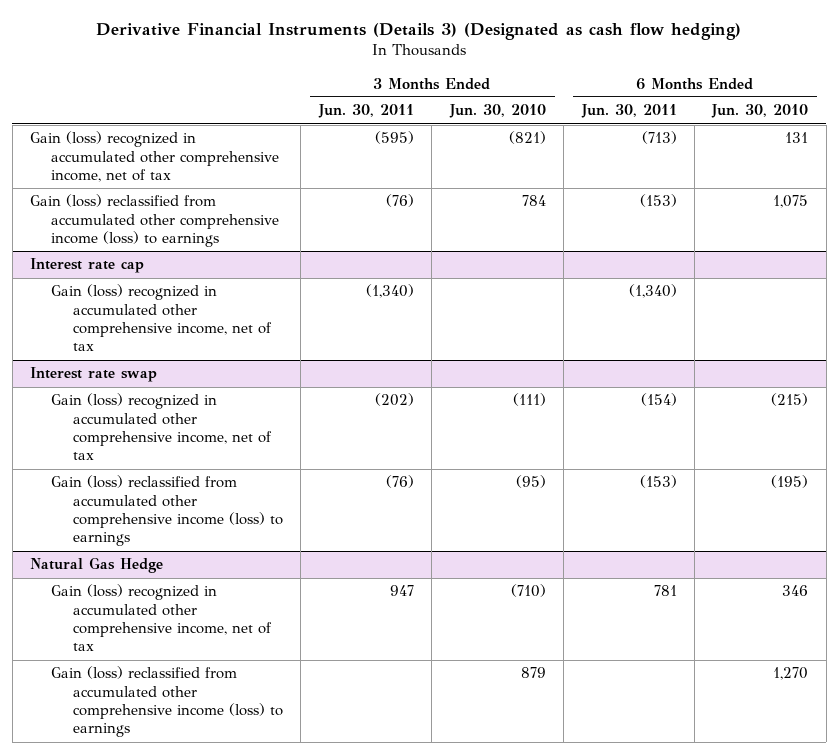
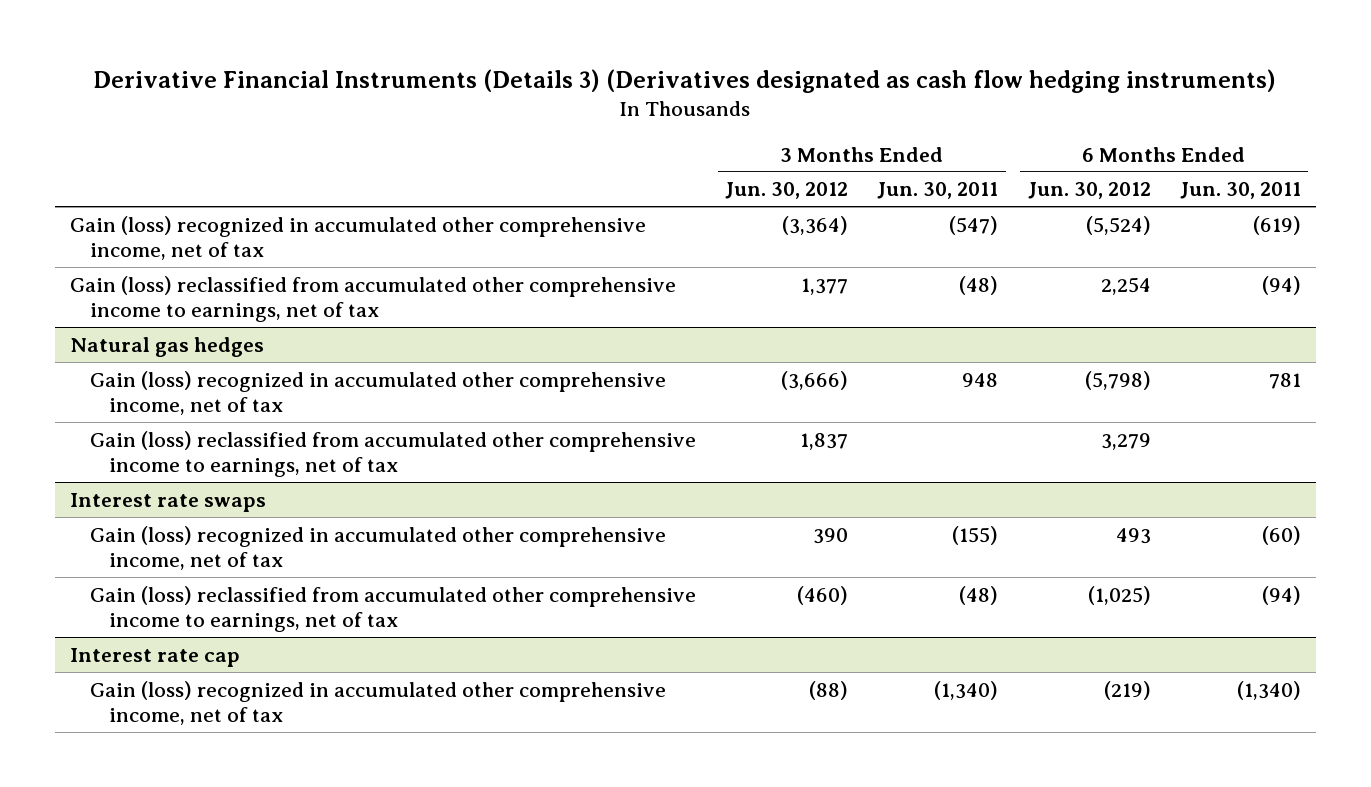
[96,23,742,41] Derivative Financial Instruments (Details 3) (Designated as cash flow hedging) -> [93,68,1277,93] Derivative Financial Instruments (Details 3) (Derivatives designated as cash flow hedging instruments)
[448,104,546,119] Jun. 30, 2010 -> none
[711,104,809,119] Jun. 30, 2010 -> none
none -> [724,182,848,200] Jun. 30, 2012
none -> [1027,182,1151,200] Jun. 30, 2012
[374,131,414,145] (595) -> [949,215,999,235] (547)
[641,131,677,145] (713) -> [1252,215,1301,235] (619)
[30,194,280,248] Gain (loss) reclassified from accumulated other comprehensive income (loss) to earnings -> [70,275,677,323] Gain (loss) reclassified from accumulated other comprehensive income to earnings, net of tax
[385,194,414,208] (76) -> [959,275,999,295] (48)
[639,194,677,208] (153) -> [1261,275,1301,295] (94)
none -> [70,336,265,357] Natural gas hedges
none -> [89,370,666,416] Gain (loss) recognized in accumulated other comprehensive income, net of tax
none -> [89,430,696,478] Gain (loss) reclassified from accumulated other comprehensive income to earnings, net of tax
none -> [70,492,267,512] Interest rate swaps
none -> [89,525,666,571] Gain (loss) recognized in accumulated other comprehensive income, net of tax
none -> [89,585,696,633] Gain (loss) reclassified from accumulated other comprehensive income to earnings, net of tax
[30,367,158,383] Interest rate swap -> none
[51,393,272,461] Gain (loss) recognized in accumulated other comprehensive income, net of tax -> none
[51,475,283,547] Gain (loss) reclassified from accumulated other comprehensive income (loss) to earnings -> none
[30,557,164,574] Natural Gas Hedge -> none
[51,584,272,652] Gain (loss) recognized in accumulated other comprehensive income, net of tax -> none
[51,666,283,738] Gain (loss) reclassified from accumulated other comprehensive income (loss) to earnings -> none

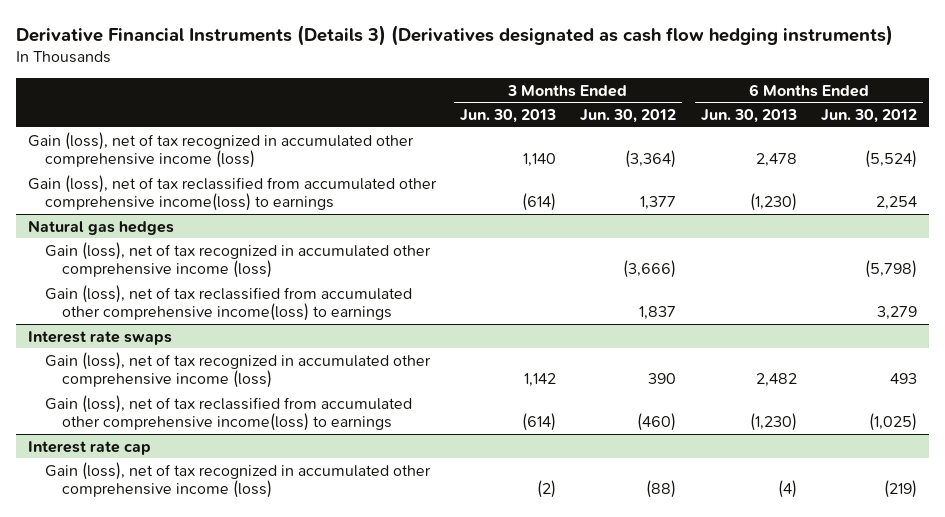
[877,182,999,200] Jun. 30, 2011 -> none
[1179,182,1301,200] Jun. 30, 2011 -> none
none -> [460,109,557,124] Jun. 30, 2013
none -> [700,109,797,124] Jun. 30, 2013
[70,215,647,261] Gain (loss) recognized in accumulated other comprehensive income, net of tax -> [28,131,415,169] Gain (loss), net of tax recognized in accumulated other comprehensive income (loss)
[70,275,677,323] Gain (loss) reclassified from accumulated other comprehensive income to earnings, net of tax -> [28,174,438,212] Gain (loss), net of tax reclassified from accumulated other comprehensive income(loss) to earnings
[89,370,666,416] Gain (loss) recognized in accumulated other comprehensive income, net of tax -> [44,241,431,279] Gain (loss), net of tax recognized in accumulated other comprehensive income (loss)
[89,430,696,478] Gain (loss) reclassified from accumulated other comprehensive income to earnings, net of tax -> [44,284,412,322] Gain (loss), net of tax reclassified from accumulated other comprehensive income(loss) to earnings
[89,525,666,571] Gain (loss) recognized in accumulated other comprehensive income, net of tax -> [44,351,431,389] Gain (loss), net of tax recognized in accumulated other comprehensive income (loss)
[89,585,696,633] Gain (loss) reclassified from accumulated other comprehensive income to earnings, net of tax -> [44,394,412,432] Gain (loss), net of tax reclassified from accumulated other comprehensive income(loss) to earnings
[89,680,666,726] Gain (loss) recognized in accumulated other comprehensive income, net of tax -> [44,461,431,499] Gain (loss), net of tax recognized in accumulated other comprehensive income (loss)

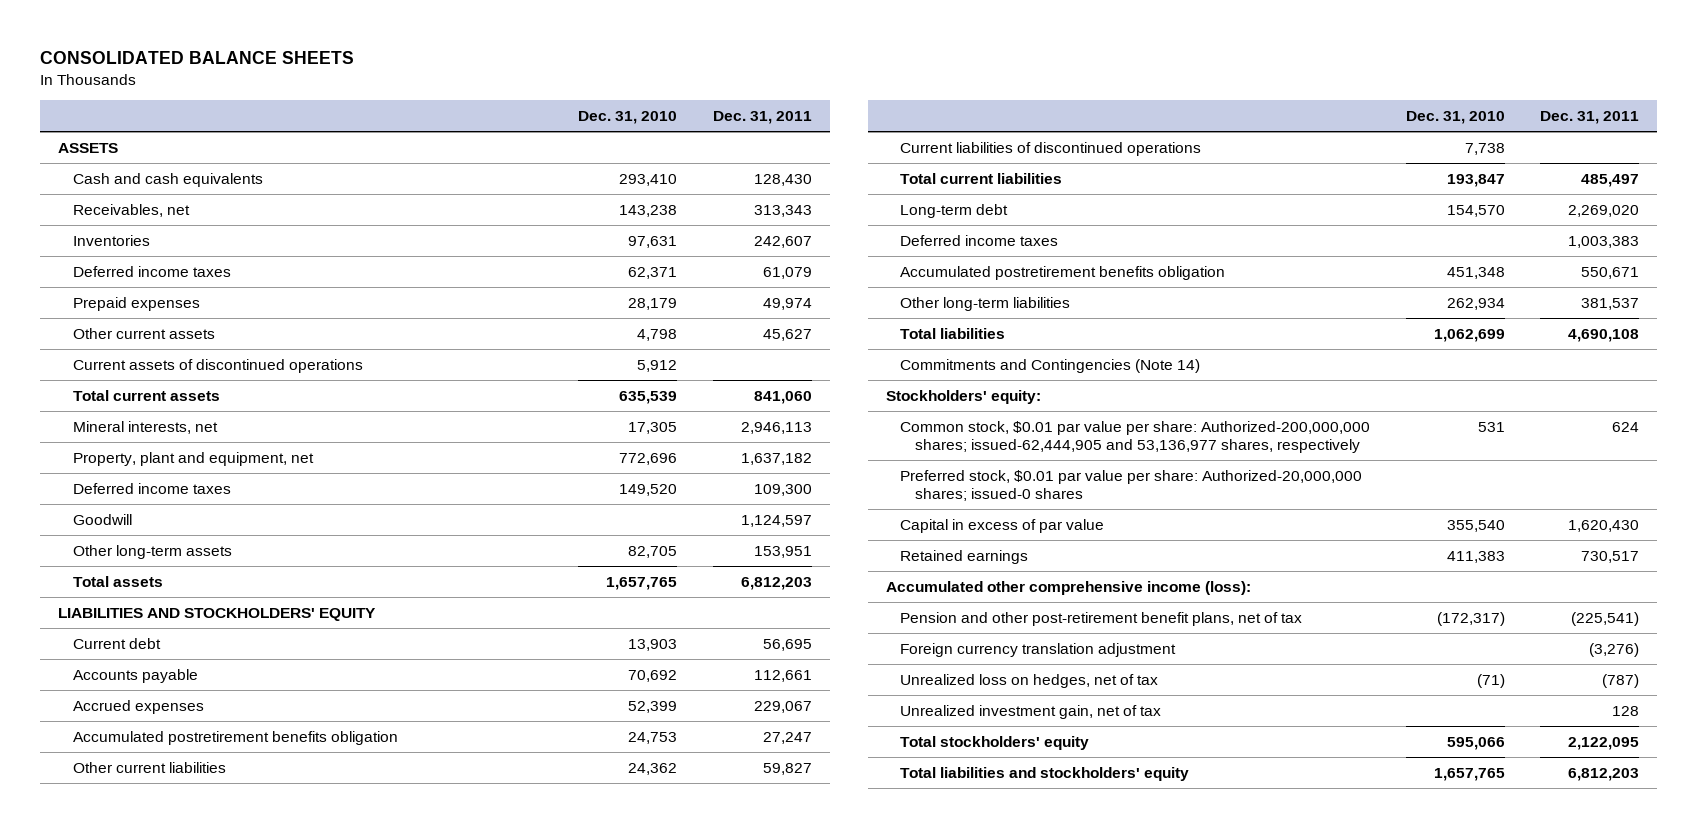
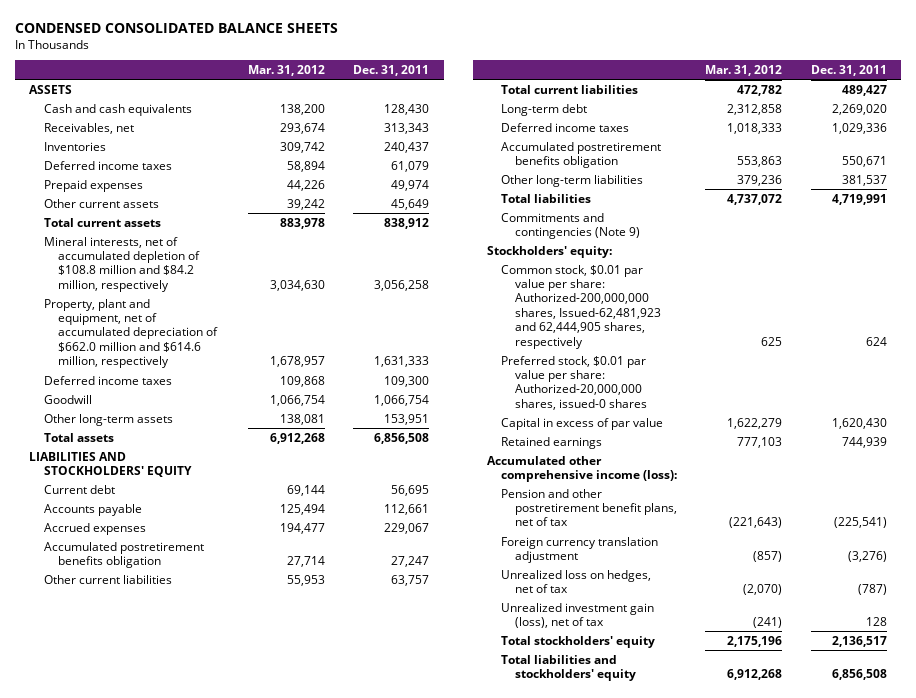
[40,51,355,65] CONSOLIDATED BALANCE SHEETS -> [15,23,339,34] CONDENSED CONSOLIDATED BALANCE SHEETS
[578,111,678,125] Dec. 31, 2010 -> none
none -> [248,64,326,76] Mar. 31, 2012
[753,235,812,248] 242,607 -> [384,141,430,153] 240,437
[72,358,363,373] Current assets of discontinued operations -> none
[762,328,812,341] 45,627 -> [391,198,430,210] 45,649
[753,390,812,404] 841,060 -> [384,217,430,229] 838,912
[72,420,218,434] Mineral interests, net -> [43,236,200,292] Mineral interests, net of accumulated depletion of $108.8 million and $84.2 million, respectively
[740,421,812,434] 2,946,113 -> [374,279,430,291] 3,056,258
[72,451,314,466] Property, plant and equipment, net -> [43,298,218,369] Property, plant and equipment, net of accumulated depreciation of $662.0 million and $614.6 million, respectively
[740,452,812,465] 1,637,182 -> [374,356,430,368] 1,631,333
[740,514,812,527] 1,124,597 -> [374,394,430,406] 1,066,754
[740,576,812,590] 6,812,203 -> [374,432,430,444] 6,856,508
[900,141,1202,156] Current liabilities of discontinued operations -> none
[762,762,812,775] 59,827 -> [391,574,430,586] 63,757
[1581,173,1640,187] 485,497 -> [841,84,887,96] 489,427
[1568,235,1640,248] 1,003,383 -> [831,122,887,134] 1,029,336
[1568,328,1640,342] 4,690,108 -> [831,193,887,205] 4,719,991
[900,358,1201,373] Commitments and Contingencies (Note 14) -> [500,212,640,240] Commitments and contingencies (Note 9)
[900,420,1371,454] Common stock, $0.01 par value per share: Authorized-200,000,000 shares; issued-62,444,905 and 53,136,977 shares, respectively -> [500,264,661,349] Common stock, $0.01 par value per share: Authorized-200,000,000 shares, Issued-62,481,923 and 62,444,905 shares, respectively
[900,469,1363,502] Preferred stock, $0.01 par value per share: Authorized-20,000,000 shares; issued-0 shares -> [500,355,647,410] Preferred stock, $0.01 par value per share: Authorized-20,000,000 shares, issued-0 shares
[1581,550,1640,563] 730,517 -> [841,436,887,448] 744,939
[900,611,1303,626] Pension and other post-retirement benefit plans, net of tax -> [500,488,677,527] Pension and other postretirement benefit plans, net of tax
[900,704,1162,719] Unrealized investment gain, net of tax -> [500,602,654,629] Unrealized investment gain (loss), net of tax
[1568,736,1640,750] 2,122,095 -> [831,635,887,647] 2,136,517
[1568,767,1640,781] 6,812,203 -> [831,669,887,681] 6,856,508

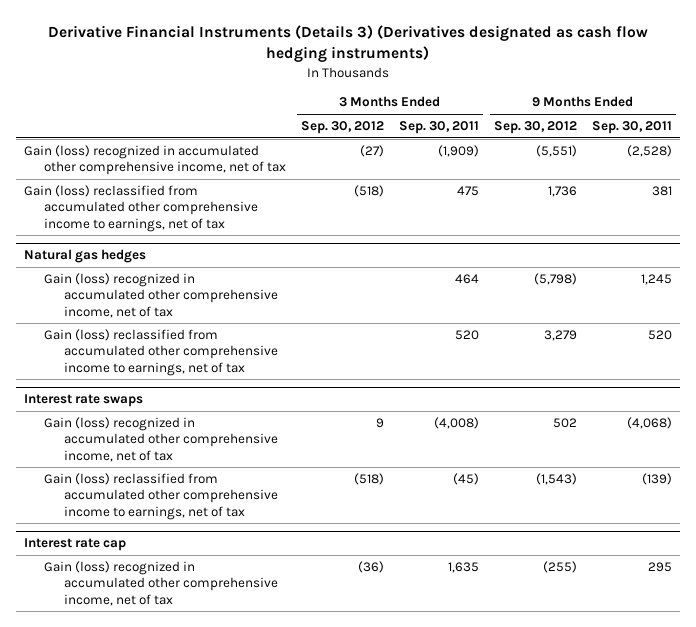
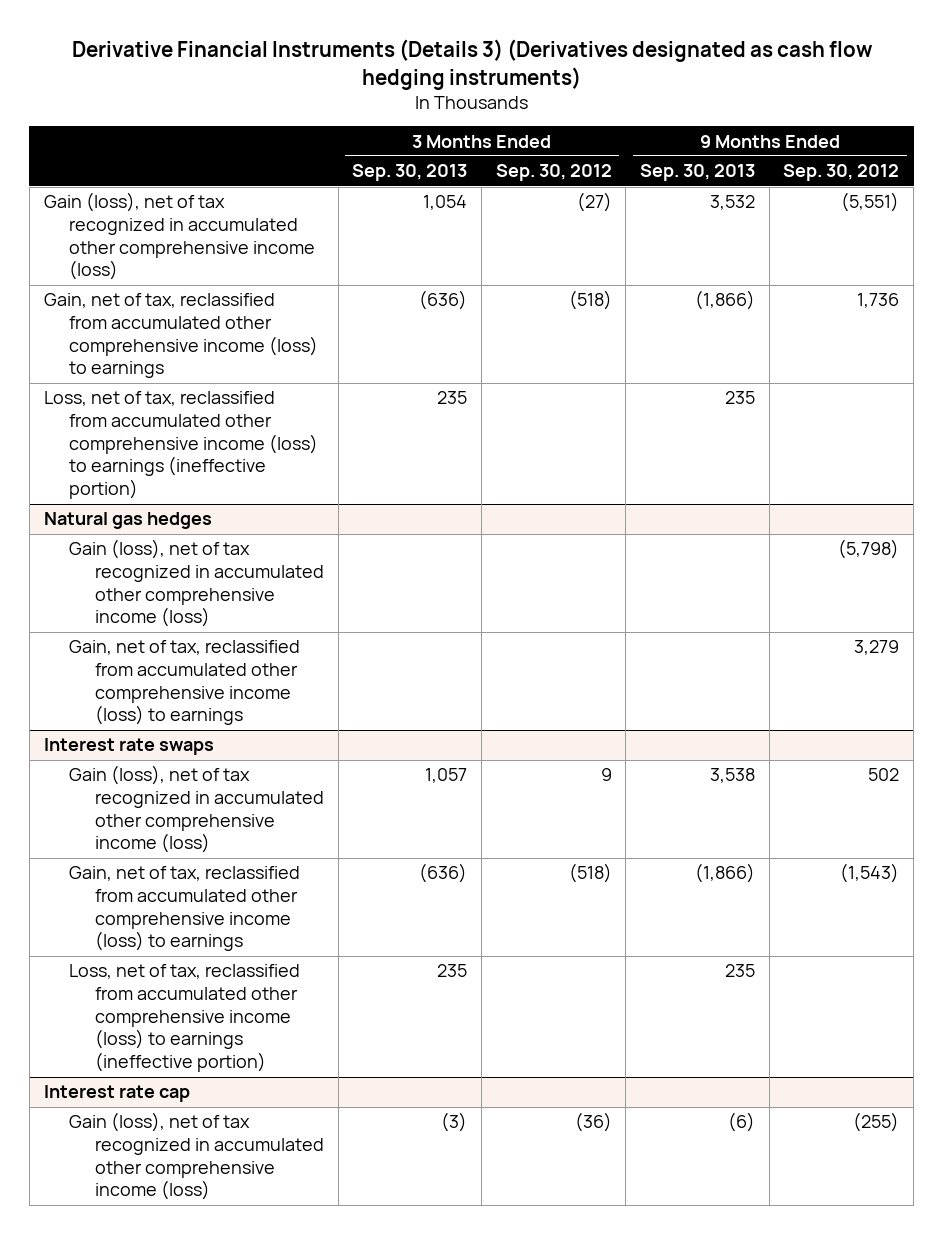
[398,121,479,135] Sep. 30, 2011 -> none
[592,121,673,135] Sep. 30, 2011 -> none
none -> [352,164,468,182] Sep. 30, 2013
none -> [640,164,756,182] Sep. 30, 2013
[23,145,286,176] Gain (loss) recognized in accumulated other comprehensive income, net of tax -> [43,192,316,281] Gain (loss), net of tax recognized in accumulated other comprehensive income (loss)
[23,185,258,232] Gain (loss) reclassified from accumulated other comprehensive income to earnings, net of tax -> [43,293,319,379] Gain, net of tax, reclassified from accumulated other comprehensive income (loss) to earnings
none -> [43,391,319,500] Loss, net of tax, reclassified from accumulated other comprehensive income (loss) to earnings (ineffective portion)
[43,273,279,318] Gain (loss) recognized in accumulated other comprehensive income, net of tax -> [69,539,324,628] Gain (loss), net of tax recognized in accumulated other comprehensive income (loss)
[43,329,279,376] Gain (loss) reclassified from accumulated other comprehensive income to earnings, net of tax -> [69,640,301,726] Gain, net of tax, reclassified from accumulated other comprehensive income (loss) to earnings
[43,417,279,462] Gain (loss) recognized in accumulated other comprehensive income, net of tax -> [69,765,324,854] Gain (loss), net of tax recognized in accumulated other comprehensive income (loss)
[43,473,279,520] Gain (loss) reclassified from accumulated other comprehensive income to earnings, net of tax -> [69,866,301,952] Gain, net of tax, reclassified from accumulated other comprehensive income (loss) to earnings
none -> [69,964,301,1073] Loss, net of tax, reclassified from accumulated other comprehensive income (loss) to earnings (ineffective portion)
[43,561,279,606] Gain (loss) recognized in accumulated other comprehensive income, net of tax -> [69,1112,324,1201] Gain (loss), net of tax recognized in accumulated other comprehensive income (loss)

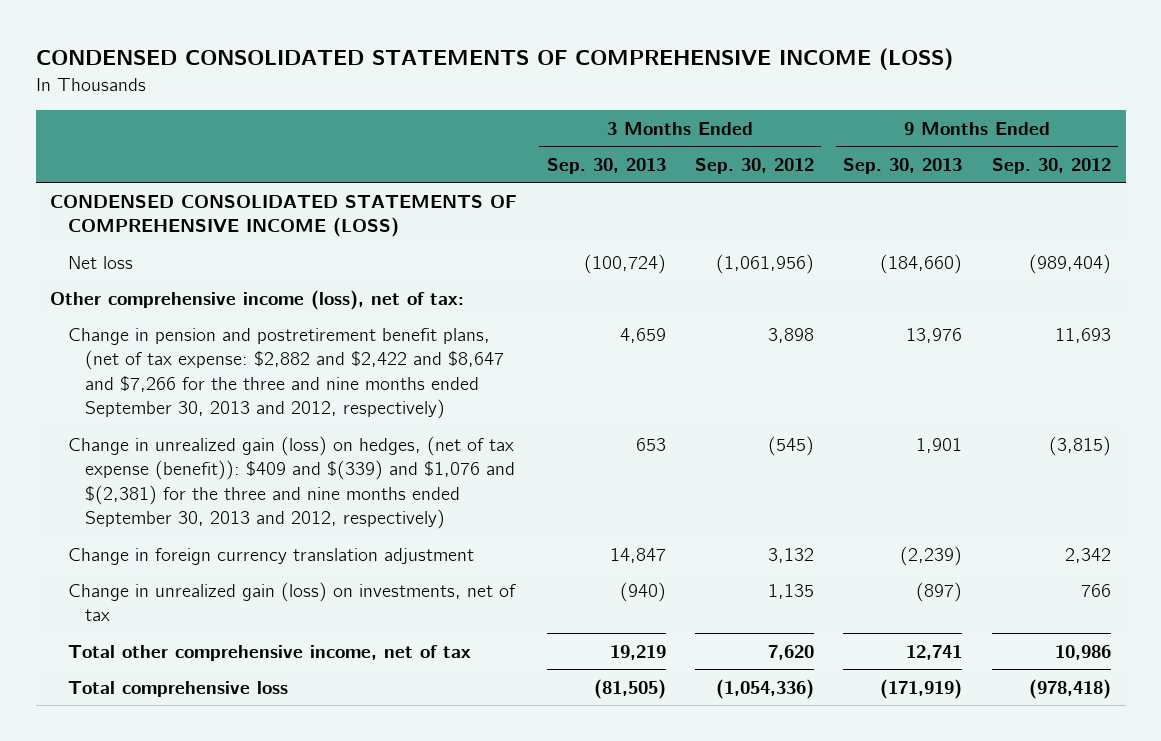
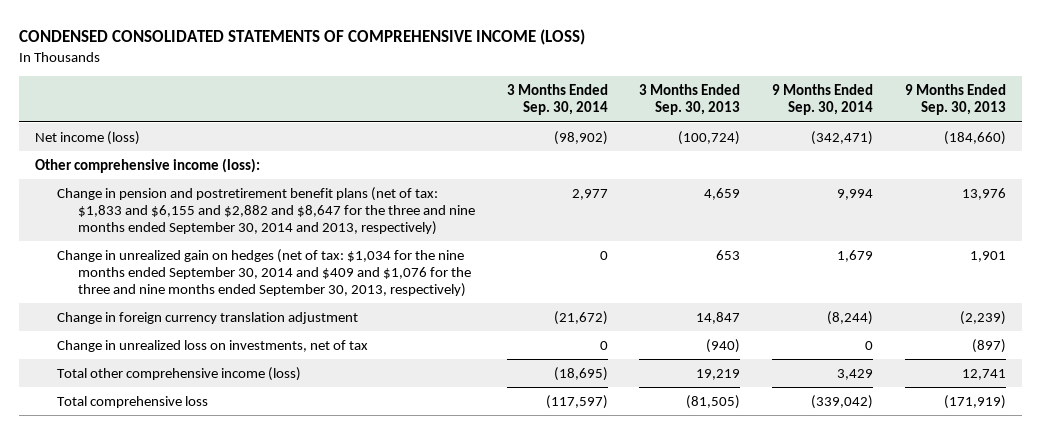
[695,157,815,174] Sep. 30, 2012 -> none
[991,157,1111,174] Sep. 30, 2012 -> none
none -> [506,84,608,116] 3 Months Ended Sep. 30, 2014
none -> [772,84,874,116] 9 Months Ended Sep. 30, 2014
[50,194,518,238] CONDENSED CONSOLIDATED STATEMENTS OF COMPREHENSIVE INCOME (LOSS) -> none
[67,255,133,269] Net loss -> [35,130,141,145] Net income (loss)
[50,289,465,310] Other comprehensive income (loss), net of tax: -> [35,157,261,173] Other comprehensive income (loss):
[67,327,505,420] Change in pension and postretirement benefit plans, (net of tax expense: $2,882 and $2,422 and $8,647 and $7,266 for the three and nine months ended September 30, 2013 and 2012, respectively) -> [56,186,476,236] Change in pension and postretirement benefit plans (net of tax: $1,833 and $6,155 and $2,882 and $8,647 for the three and nine months ended September 30, 2014 and 2013, respectively)
[67,435,516,530] Change in unrealized gain (loss) on hedges, (net of tax expense (benefit)): $409 and $(339) and $1,076 and $(2,381) for the three and nine months ended September 30, 2013 and 2012, respectively) -> [56,248,472,298] Change in unrealized gain on hedges (net of tax: $1,034 for the nine months ended September 30, 2014 and $409 and $1,076 for the three and nine months ended September 30, 2013, respectively)
[67,581,516,622] Change in unrealized gain (loss) on investments, net of tax -> [56,339,368,352] Change in unrealized loss on investments, net of tax
[67,644,471,661] Total other comprehensive income, net of tax -> [56,366,301,381] Total other comprehensive income (loss)

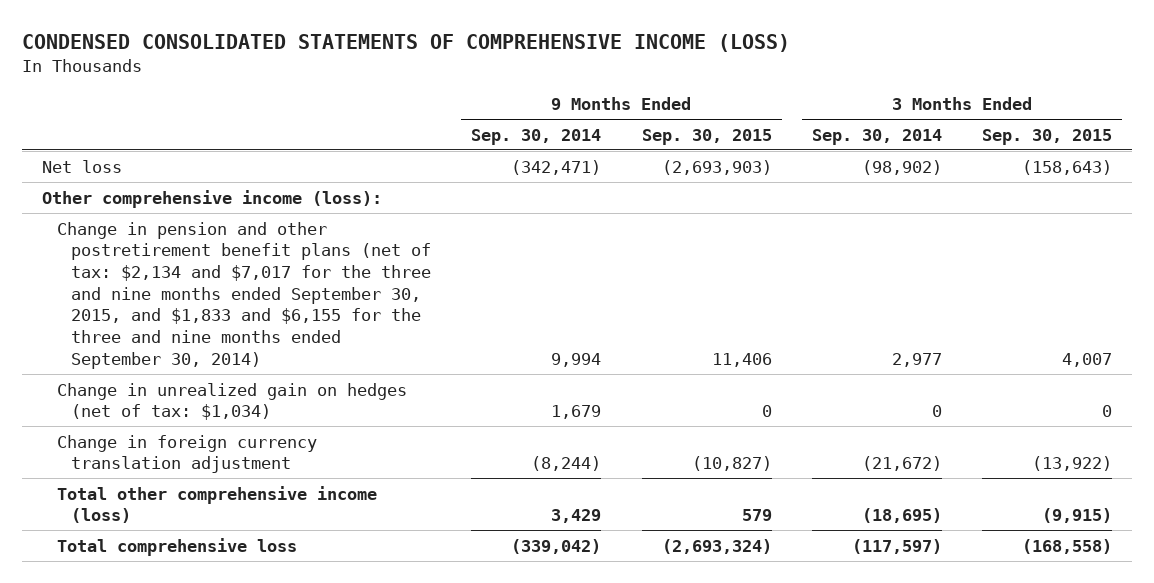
[639,84,741,116] 3 Months Ended Sep. 30, 2013 -> none
[904,84,1006,116] 9 Months Ended Sep. 30, 2013 -> none
none -> [641,128,772,145] Sep. 30, 2015
none -> [982,128,1113,145] Sep. 30, 2015
[35,130,141,145] Net income (loss) -> [42,159,123,173] Net loss
[56,186,476,236] Change in pension and postretirement benefit plans (net of tax: $1,833 and $6,155 and $2,882 and $8,647 for the three and nine months ended September 30, 2014 and 2013, respectively) -> [56,221,431,369] Change in pension and other postretirement benefit plans (net of tax: $2,134 and $7,017 for the three and nine months ended September 30, 2015, and $1,833 and $6,155 for the three and nine months ended September 30, 2014)
[56,248,472,298] Change in unrealized gain on hedges (net of tax: $1,034 for the nine months ended September 30, 2014 and $409 and $1,076 for the three and nine months ended September 30, 2013, respectively) -> [56,382,407,421] Change in unrealized gain on hedges (net of tax: $1,034)
[56,339,368,352] Change in unrealized loss on investments, net of tax -> none

